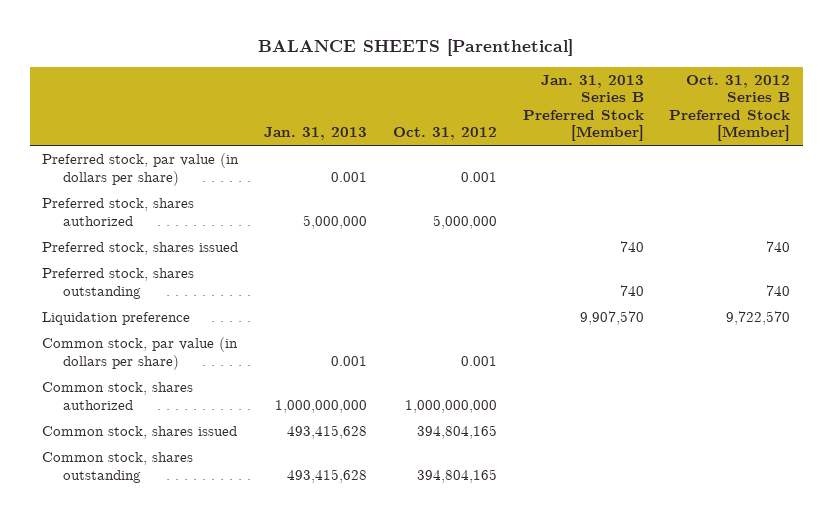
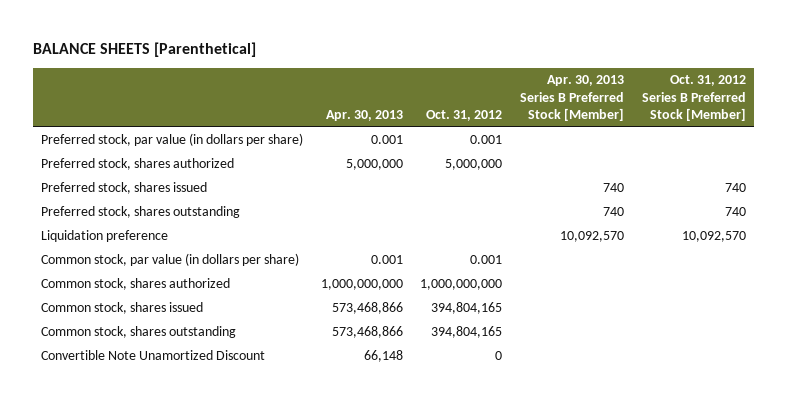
[264,127,368,141] Jan. 31, 2013 -> none
[522,74,644,142] Jan. 31, 2013 Series B Preferred Stock [Member] -> none
none -> [325,110,403,122] Apr. 30, 2013
none -> [519,75,624,122] Apr. 30, 2013 Series B Preferred Stock [Member]
[726,311,791,326] 9,722,570 -> [681,231,746,243] 10,092,570
none -> [41,350,266,361] Convertible Note Unamortized Discount

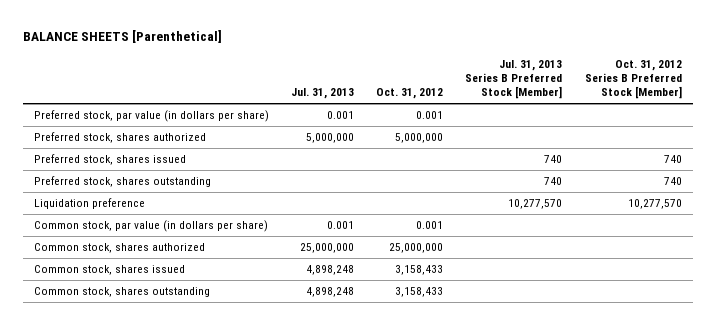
[325,110,403,122] Apr. 30, 2013 -> none
[519,75,624,122] Apr. 30, 2013 Series B Preferred Stock [Member] -> none
none -> [290,88,354,100] Jul. 31, 2013
none -> [465,59,563,100] Jul. 31, 2013 Series B Preferred Stock [Member]
[681,231,746,243] 10,092,570 -> [627,199,682,210] 10,277,570
[41,350,266,361] Convertible Note Unamortized Discount -> none
[420,279,503,291] 1,000,000,000 -> [389,243,444,254] 25,000,000
[431,302,503,315] 394,804,165 -> [395,265,444,276] 3,158,433
[431,326,503,339] 394,804,165 -> [395,287,444,298] 3,158,433

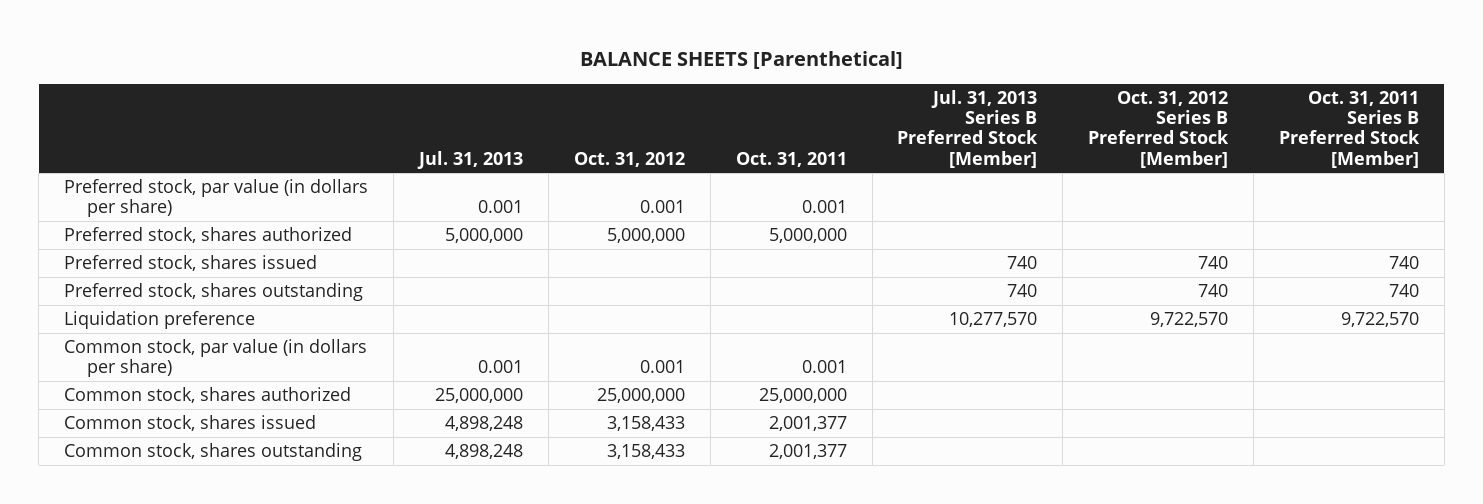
none -> [735,151,847,167] Oct. 31, 2011
none -> [1279,90,1421,168] Oct. 31, 2011 Series B Preferred Stock [Member]
[627,199,682,210] 10,277,570 -> [1150,312,1229,328] 9,722,570

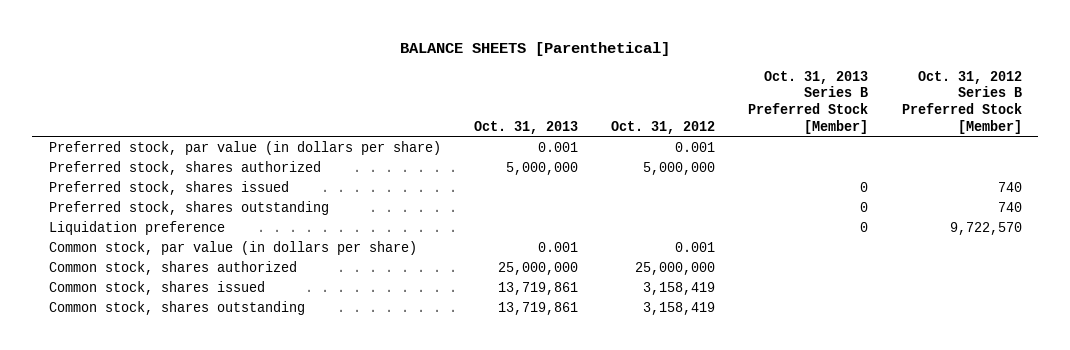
[417,150,524,169] Jul. 31, 2013 -> none
[735,151,847,167] Oct. 31, 2011 -> none
[897,89,1039,168] Jul. 31, 2013 Series B Preferred Stock [Member] -> none
[1279,90,1421,168] Oct. 31, 2011 Series B Preferred Stock [Member] -> none
none -> [473,120,578,134] Oct. 31, 2013
none -> [748,70,869,134] Oct. 31, 2013 Series B Preferred Stock [Member]
[606,416,685,432] 3,158,433 -> [643,282,716,296] 3,158,419
[606,444,685,460] 3,158,433 -> [643,302,716,316] 3,158,419

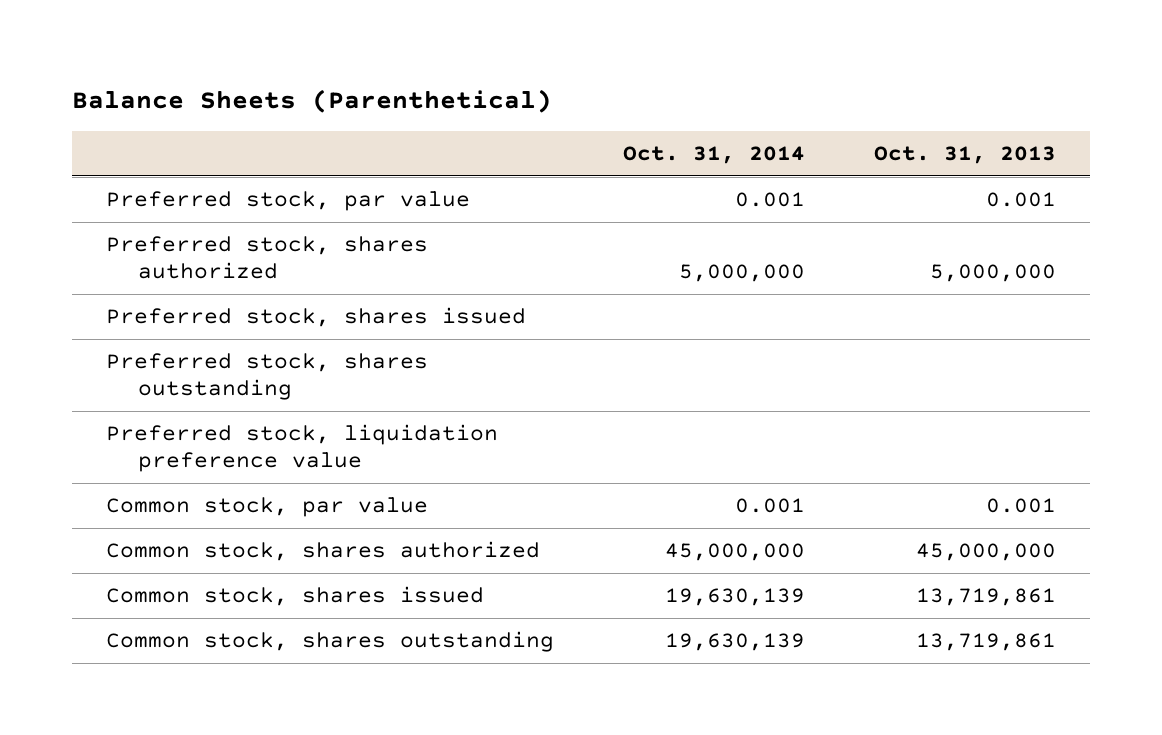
[400,41,671,56] BALANCE SHEETS [Parenthetical] -> [72,88,553,113] Balance Sheets (Parenthetical)
[611,120,716,134] Oct. 31, 2012 -> none
[748,70,869,134] Oct. 31, 2013 Series B Preferred Stock [Member] -> none
[901,70,1022,134] Oct. 31, 2012 Series B Preferred Stock [Member] -> none
none -> [622,146,805,165] Oct. 31, 2014
[48,141,441,156] Preferred stock, par value (in dollars per share) -> [106,191,471,212] Preferred stock, par value
[48,221,225,236] Liquidation preference -> [106,424,499,473] Preferred stock, liquidation preference value
[48,241,417,256] Common stock, par value (in dollars per share) -> [106,497,429,518] Common stock, par value
[497,262,578,276] 25,000,000 -> [915,543,1056,562] 45,000,000

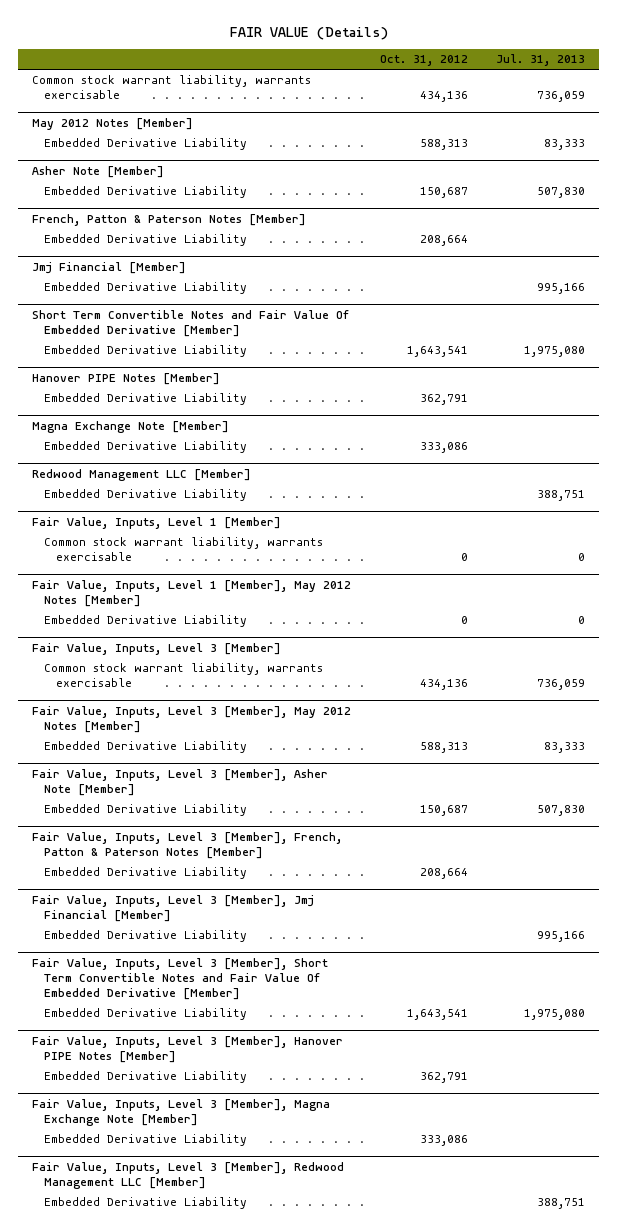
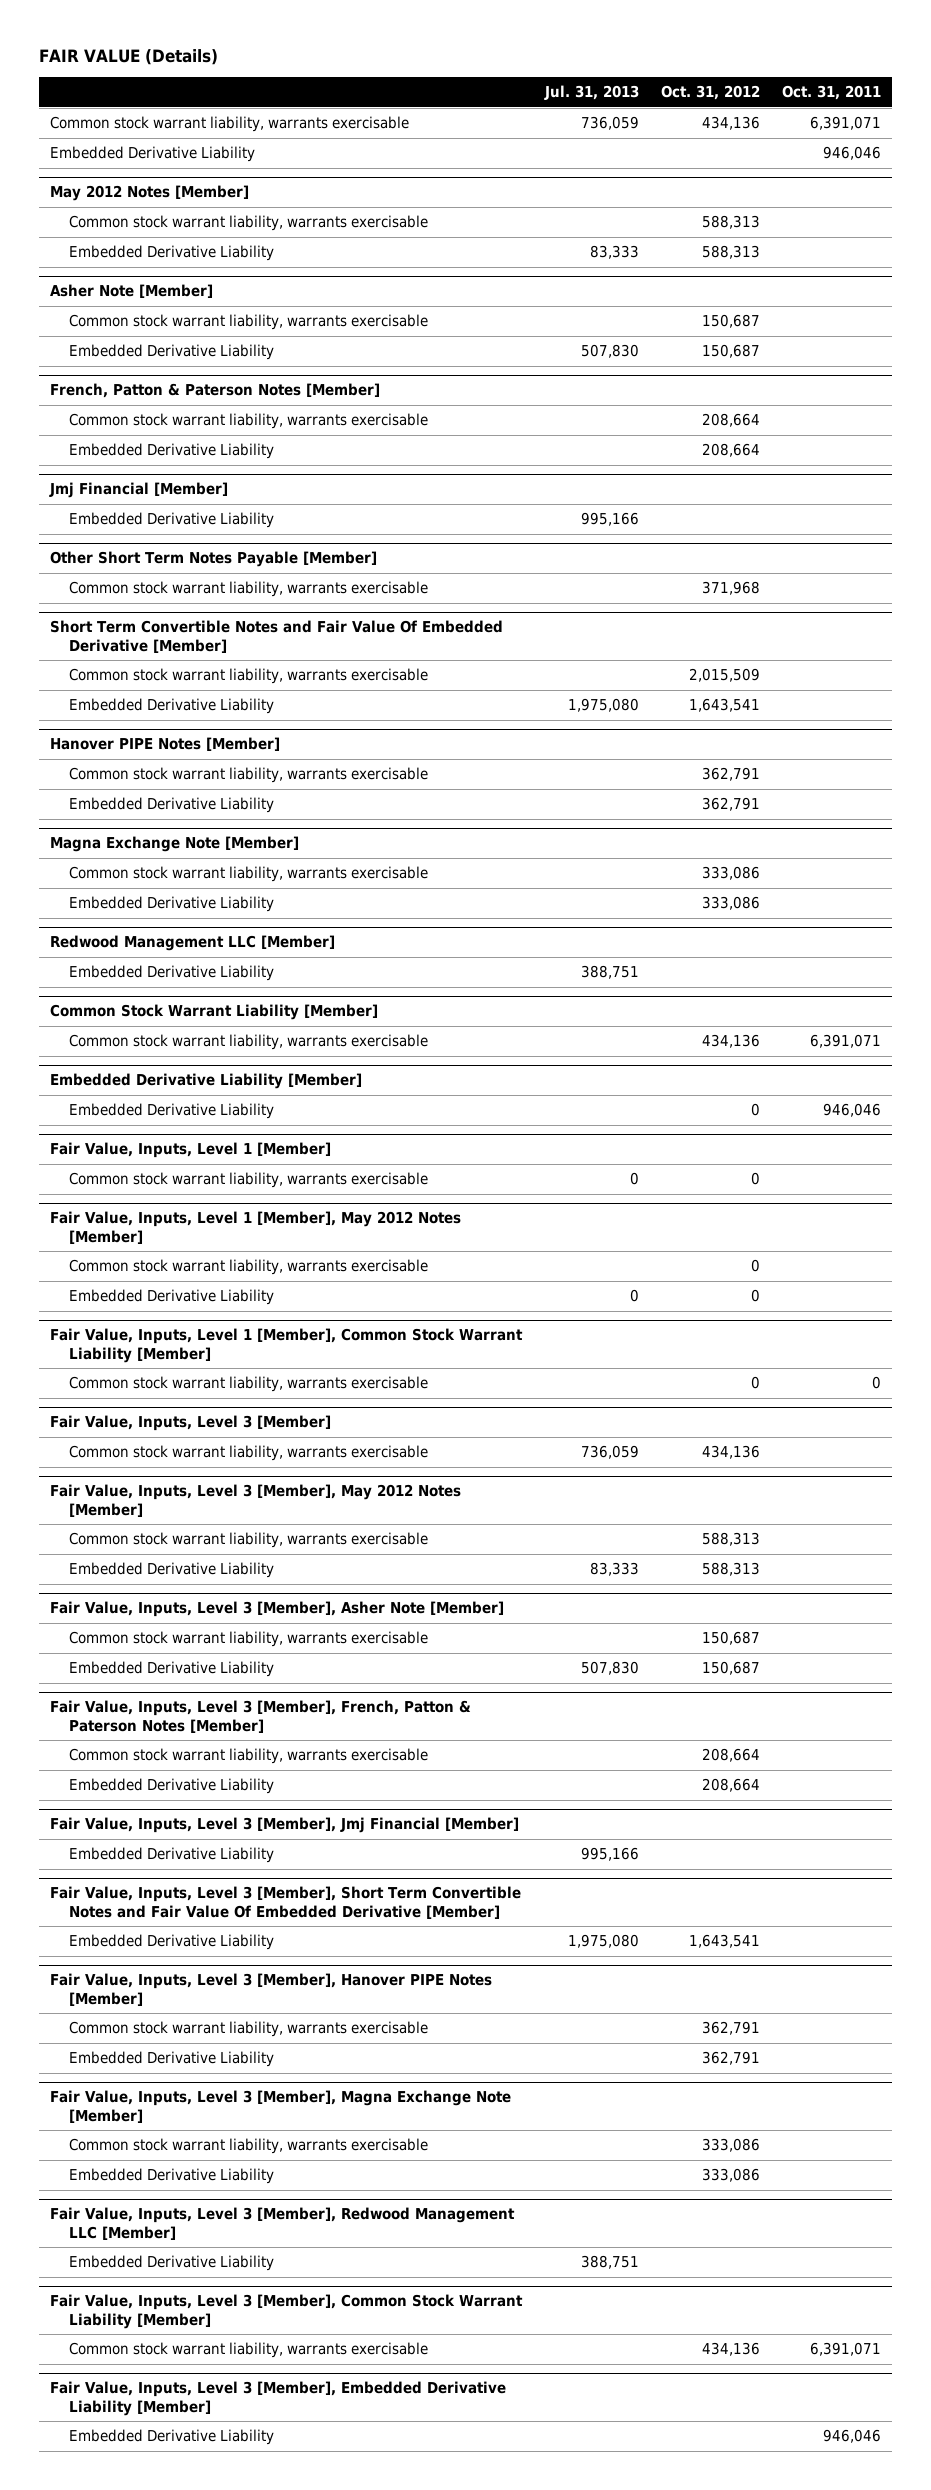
none -> [782,85,882,101] Oct. 31, 2011
none -> [50,146,256,163] Embedded Derivative Liability
none -> [68,215,428,232] Common stock warrant liability, warrants exercisable
none -> [68,314,428,331] Common stock warrant liability, warrants exercisable
none -> [68,413,428,430] Common stock warrant liability, warrants exercisable
none -> [50,551,378,568] Other Short Term Notes Payable [Member]
none -> [68,581,428,598] Common stock warrant liability, warrants exercisable
none -> [68,668,428,685] Common stock warrant liability, warrants exercisable
none -> [68,767,428,784] Common stock warrant liability, warrants exercisable
none -> [68,866,428,883] Common stock warrant liability, warrants exercisable
none -> [50,1004,379,1021] Common Stock Warrant Liability [Member]
none -> [68,1034,428,1051] Common stock warrant liability, warrants exercisable
none -> [50,1073,363,1090] Embedded Derivative Liability [Member]
none -> [68,1103,274,1120] Embedded Derivative Liability
none -> [68,1259,428,1276] Common stock warrant liability, warrants exercisable
none -> [50,1328,524,1364] Fair Value, Inputs, Level 1 [Member], Common Stock Warrant Liability [Member]
none -> [68,1376,428,1393] Common stock warrant liability, warrants exercisable
none -> [68,1532,428,1549] Common stock warrant liability, warrants exercisable
none -> [68,1631,428,1648] Common stock warrant liability, warrants exercisable
none -> [68,1748,428,1765] Common stock warrant liability, warrants exercisable
none -> [68,2021,428,2038] Common stock warrant liability, warrants exercisable
none -> [68,2138,428,2155] Common stock warrant liability, warrants exercisable
none -> [50,2294,524,2330] Fair Value, Inputs, Level 3 [Member], Common Stock Warrant Liability [Member]
none -> [68,2342,428,2359] Common stock warrant liability, warrants exercisable
none -> [50,2381,507,2417] Fair Value, Inputs, Level 3 [Member], Embedded Derivative Liability [Member]
none -> [68,2429,274,2446] Embedded Derivative Liability

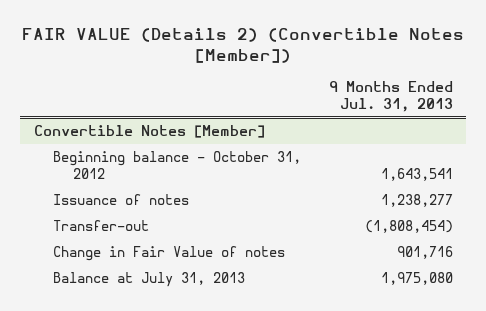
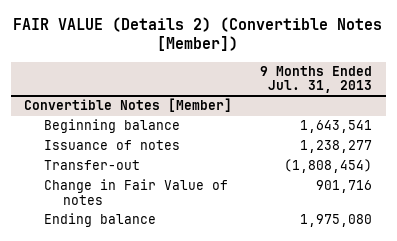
[53,150,302,179] Beginning balance - October 31, 2012 -> [43,119,180,134] Beginning balance
[53,271,246,287] Balance at July 31, 2013 -> [43,213,156,228] Ending balance

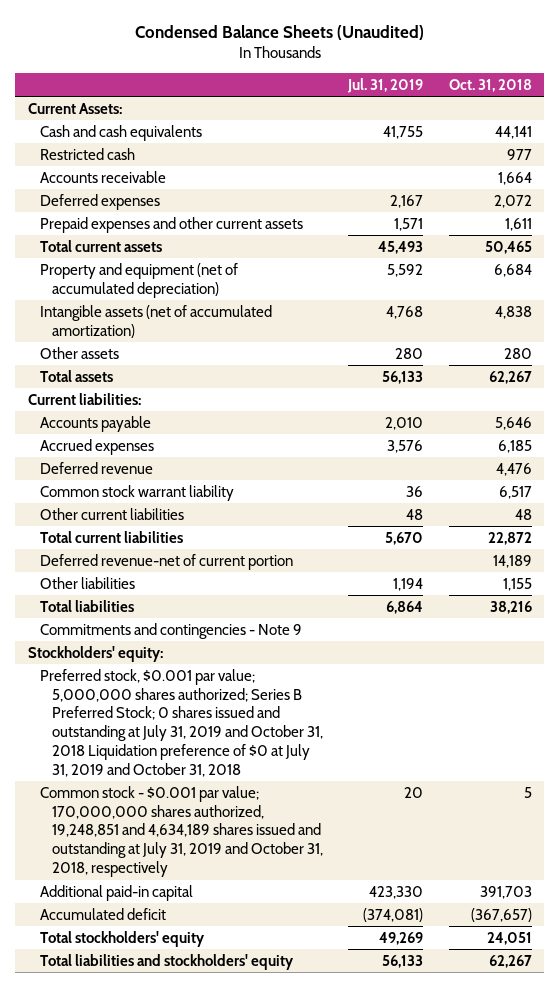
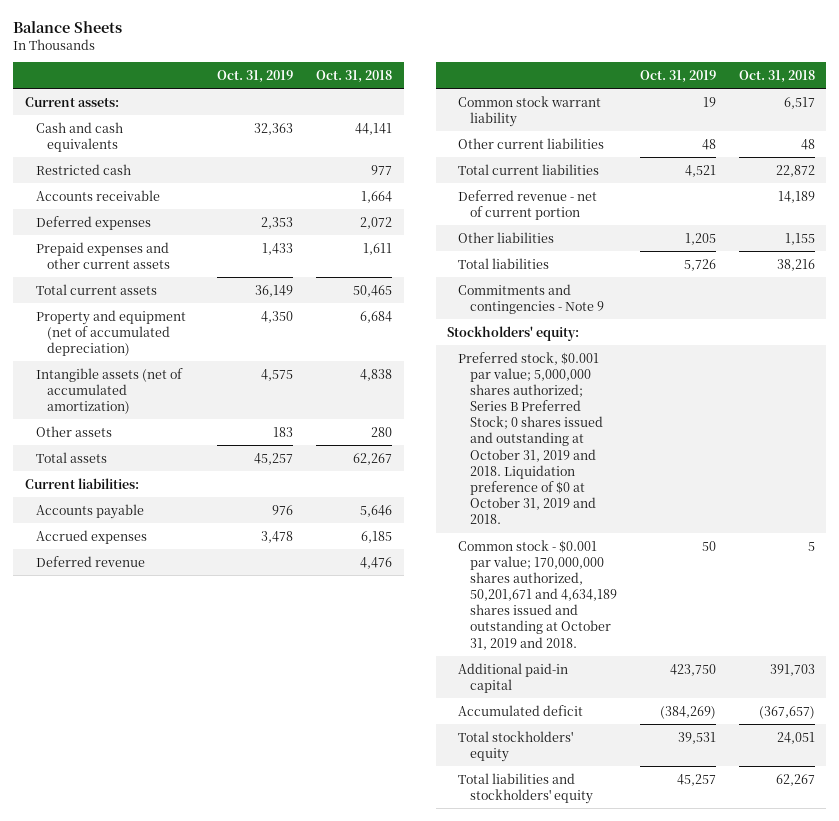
[134,25,424,41] Condensed Balance Sheets (Unaudited) -> [13,20,123,33] Balance Sheets
[347,77,424,93] Jul. 31, 2019 -> none
none -> [217,69,294,83] Oct. 31, 2019
[27,102,122,114] Current Assets: -> [24,96,119,107] Current assets:
[40,553,294,570] Deferred revenue-net of current portion -> [458,189,598,220] Deferred revenue - net of current portion
[40,668,324,777] Preferred stock, $0.001 par value; 5,000,000 shares authorized; Series B Preferred Stock; 0 shares issued and outstanding at July 31, 2019 and October 31, 2018 Liquidation preference of $0 at July 31, 2019 and October 31, 2018 -> [458,351,603,525] Preferred stock, $0.001 par value; 5,000,000 shares authorized; Series B Preferred Stock; 0 shares issued and outstanding at October 31, 2019 and 2018. Liquidation preference of $0 at October 31, 2019 and 2018.
[40,785,324,877] Common stock - $0.001 par value; 170,000,000 shares authorized, 19,248,851 and 4,634,189 shares issued and outstanding at July 31, 2019 and October 31, 2018, respectively -> [458,539,617,650] Common stock - $0.001 par value; 170,000,000 shares authorized, 50,201,671 and 4,634,189 shares issued and outstanding at October 31, 2019 and 2018.

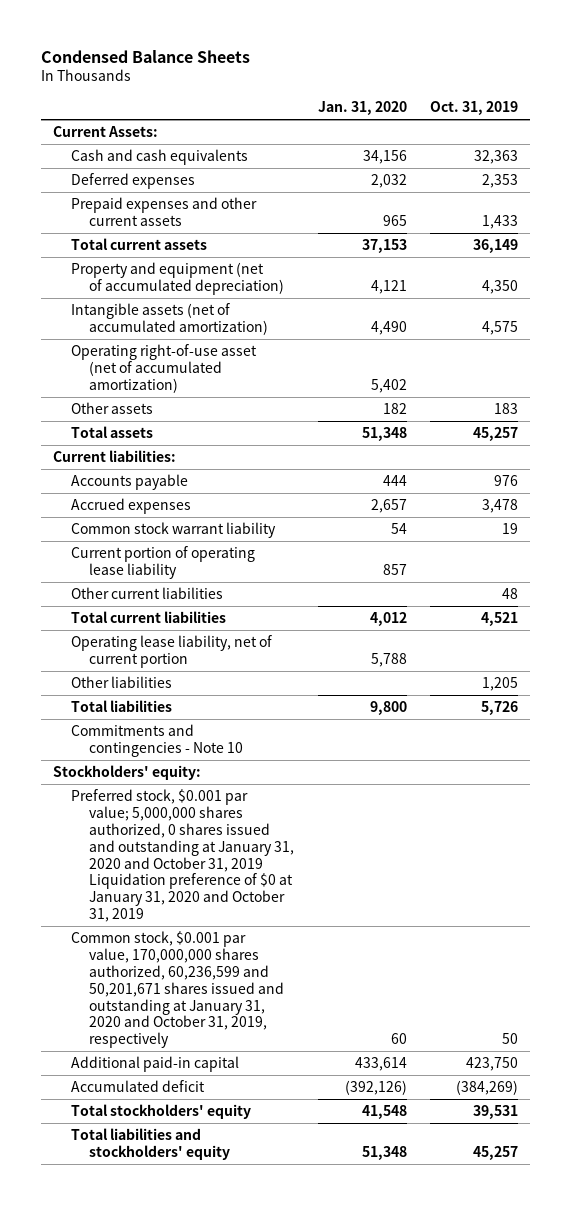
[13,20,123,33] Balance Sheets -> [40,49,250,63] Condensed Balance Sheets
[316,69,393,83] Oct. 31, 2018 -> none
none -> [317,101,407,116] Jan. 31, 2020
[24,96,119,107] Current assets: -> [52,125,158,137] Current Assets:
[35,163,131,175] Restricted cash -> none
[35,189,160,201] Accounts receivable -> none
none -> [70,343,257,393] Operating right-of-use asset (net of accumulated amortization)
[35,555,145,567] Deferred revenue -> none
none -> [70,545,255,579] Current portion of operating lease liability
[458,189,598,220] Deferred revenue - net of current portion -> none
none -> [70,634,272,668] Operating lease liability, net of current portion
[458,283,604,314] Commitments and contingencies - Note 9 -> [70,723,243,757] Commitments and contingencies - Note 10
[458,351,603,525] Preferred stock, $0.001 par value; 5,000,000 shares authorized; Series B Preferred Stock; 0 shares issued and outstanding at October 31, 2019 and 2018. Liquidation preference of $0 at October 31, 2019 and 2018. -> [70,788,294,923] Preferred stock, $0.001 par value; 5,000,000 shares authorized, 0 shares issued and outstanding at January 31, 2020 and October 31, 2019 Liquidation preference of $0 at January 31, 2020 and October 31, 2019
[458,539,617,650] Common stock - $0.001 par value; 170,000,000 shares authorized, 50,201,671 and 4,634,189 shares issued and outstanding at October 31, 2019 and 2018. -> [70,930,284,1049] Common stock, $0.001 par value, 170,000,000 shares authorized, 60,236,599 and 50,201,671 shares issued and outstanding at January 31, 2020 and October 31, 2019, respectively

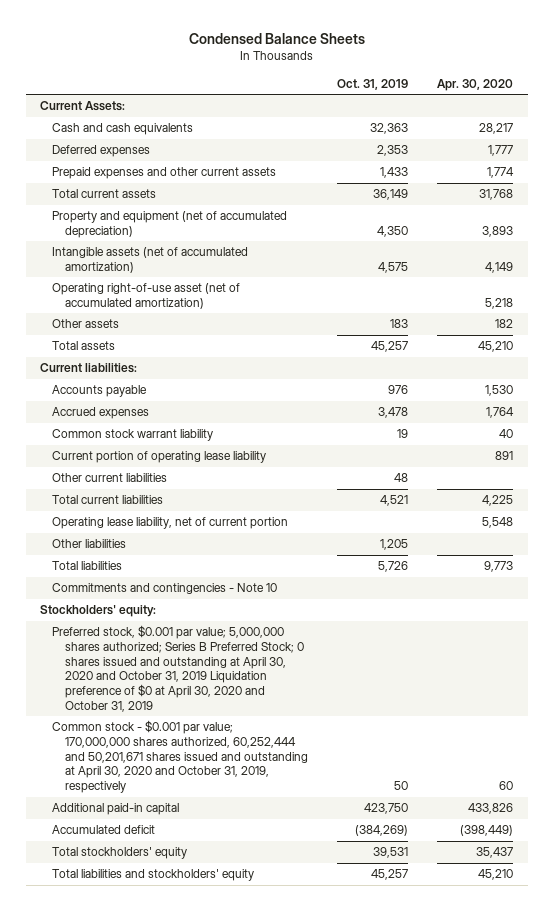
[317,101,407,116] Jan. 31, 2020 -> none
none -> [437,78,514,91] Apr. 30, 2020
[70,788,294,923] Preferred stock, $0.001 par value; 5,000,000 shares authorized, 0 shares issued and outstanding at January 31, 2020 and October 31, 2019 Liquidation preference of $0 at January 31, 2020 and October 31, 2019 -> [52,625,304,712] Preferred stock, $0.001 par value; 5,000,000 shares authorized; Series B Preferred Stock; 0 shares issued and outstanding at April 30, 2020 and October 31, 2019 Liquidation preference of $0 at April 30, 2020 and October 31, 2019
[70,930,284,1049] Common stock, $0.001 par value, 170,000,000 shares authorized, 60,236,599 and 50,201,671 shares issued and outstanding at January 31, 2020 and October 31, 2019, respectively -> [52,720,308,794] Common stock - $0.001 par value; 170,000,000 shares authorized, 60,252,444 and 50,201,671 shares issued and outstanding at April 30, 2020 and October 31, 2019, respectively

